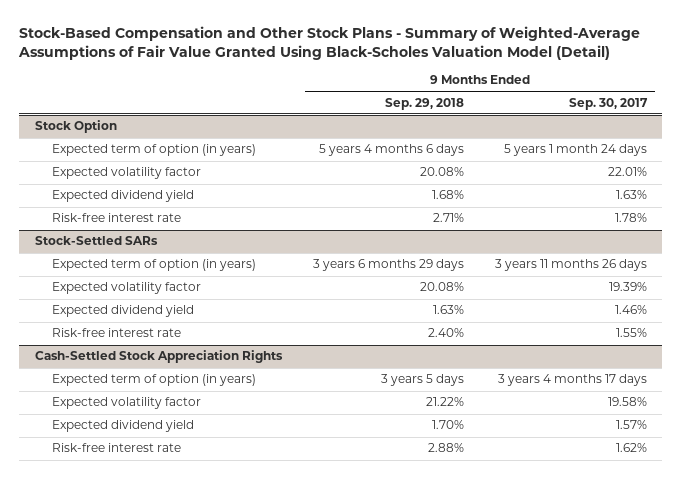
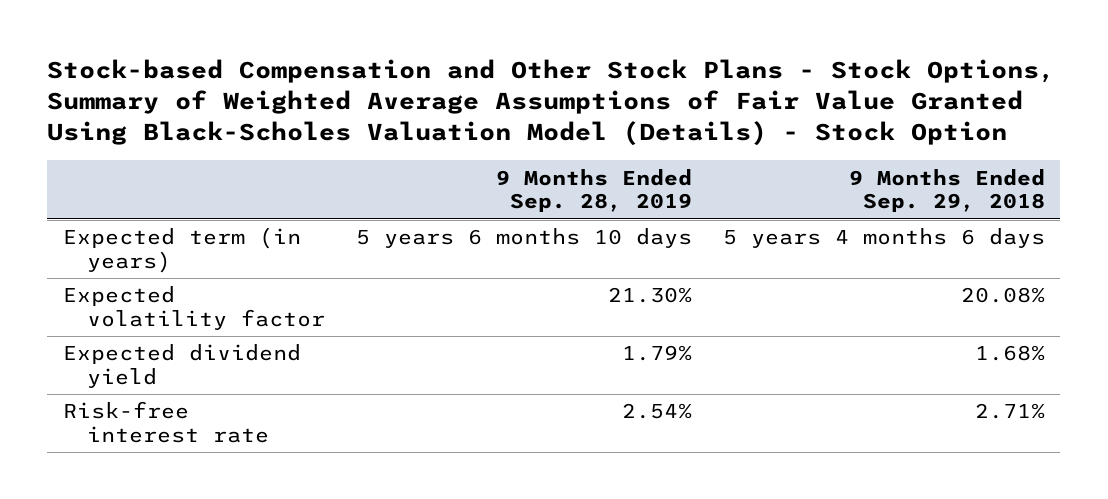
[18,26,641,60] Stock-Based Compensation and Other Stock Plans - Summary of Weighted-Average Assumptions of Fair Value Granted Using Black-Scholes Valuation Model (Detail) -> [47,59,1056,147] Stock-based Compensation and Other Stock Plans - Stock Options, Summary of Weighted Average Assumptions of Fair Value Granted Using Black-Scholes Valuation Model (Details) - Stock Option
[568,97,648,110] Sep. 30, 2017 -> none
none -> [495,168,692,213] 9 Months Ended Sep. 28, 2019
[34,120,117,134] Stock Option -> none
[51,144,256,157] Expected term of option (in years) -> [62,227,301,273] Expected term (in years)
[34,236,158,246] Stock-Settled SARs -> none
[51,259,256,272] Expected term of option (in years) -> none
[51,282,201,295] Expected volatility factor -> none
[51,305,194,318] Expected dividend yield -> none
[51,328,181,338] Risk-free interest rate -> none
[34,350,283,364] Cash-Settled Stock Appreciation Rights -> none
[51,374,256,387] Expected term of option (in years) -> none
[51,397,201,410] Expected volatility factor -> none
[51,420,194,433] Expected dividend yield -> none
[51,443,181,453] Risk-free interest rate -> none

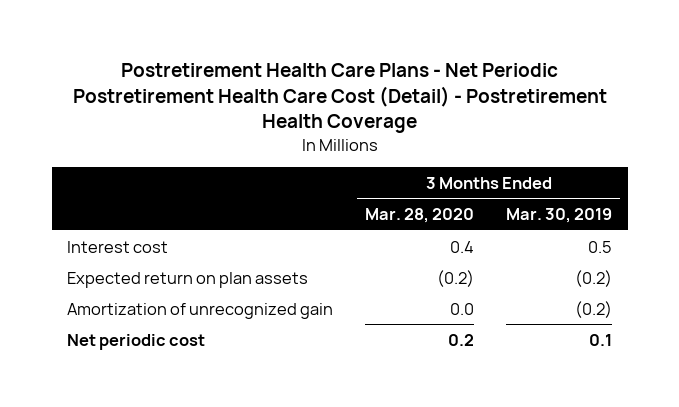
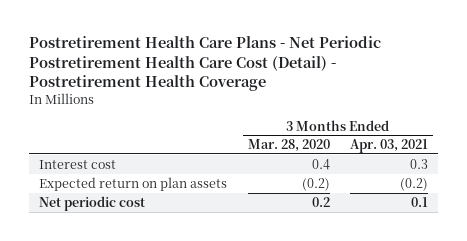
[505,208,612,224] Mar. 30, 2019 -> none
none -> [350,139,429,154] Apr. 03, 2021
[67,302,334,319] Amortization of unrecognized gain -> none

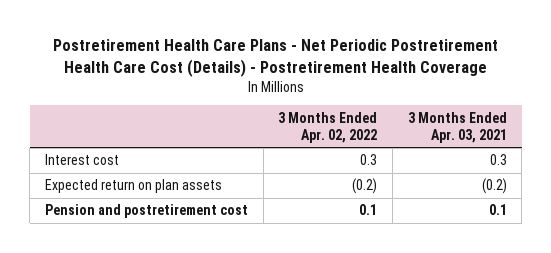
[28,36,381,92] Postretirement Health Care Plans - Net Periodic Postretirement Health Care Cost (Detail) - Postretirement Health Coverage -> [52,39,498,77] Postretirement Health Care Plans - Net Periodic Postretirement Health Care Cost (Details) - Postretirement Health Coverage
[247,139,330,153] Mar. 28, 2020 -> none
none -> [278,111,378,143] 3 Months Ended Apr. 02, 2022
[39,195,146,211] Net periodic cost -> [44,204,248,219] Pension and postretirement cost

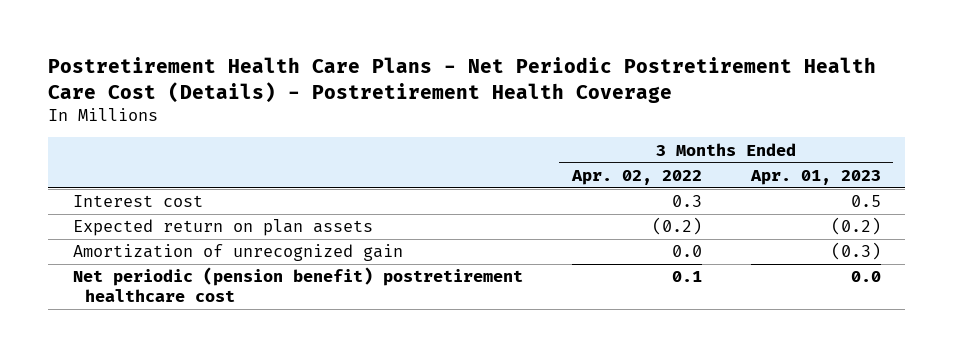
[407,111,507,143] 3 Months Ended Apr. 03, 2021 -> none
none -> [749,169,881,185] Apr. 01, 2023
none -> [72,244,403,262] Amortization of unrecognized gain
[44,204,248,219] Pension and postretirement cost -> [72,267,523,302] Net periodic (pension benefit) postretirement healthcare cost

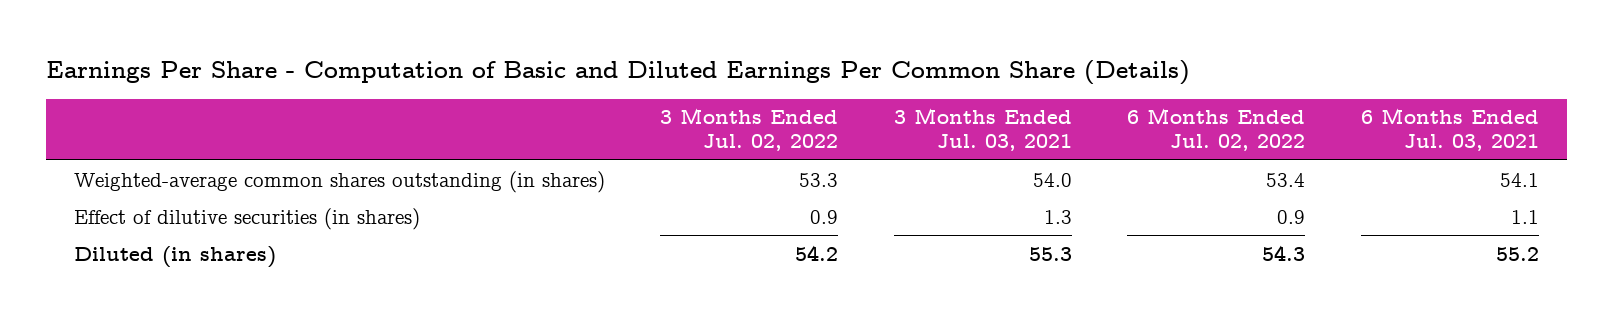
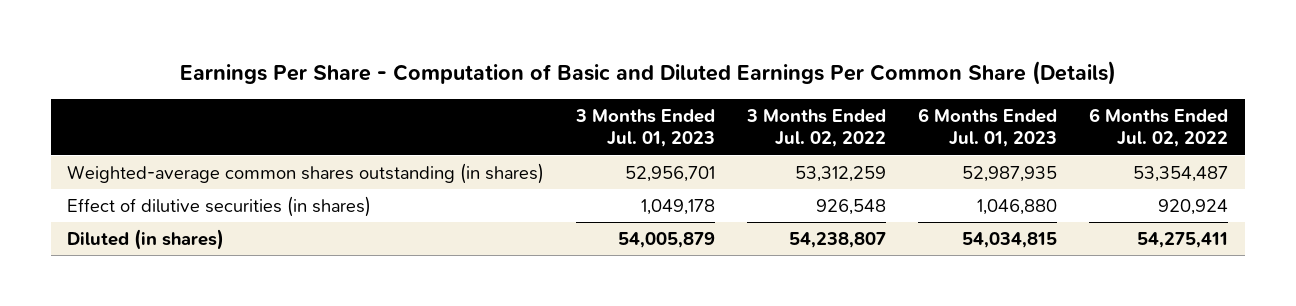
[893,108,1072,152] 3 Months Ended Jul. 03, 2021 -> none
[1360,108,1539,152] 6 Months Ended Jul. 03, 2021 -> none
none -> [575,108,716,148] 3 Months Ended Jul. 01, 2023
none -> [918,107,1058,148] 6 Months Ended Jul. 01, 2023
[799,172,839,187] 53.3 -> [795,165,887,182] 53,312,259
[1266,172,1306,187] 53.4 -> [1133,165,1229,182] 53,354,487
[810,209,839,224] 0.9 -> [816,198,887,215] 926,548
[1277,209,1306,224] 0.9 -> [1158,198,1229,215] 920,924
[795,244,839,261] 54.2 -> [789,231,887,248] 54,238,807
[1262,244,1306,261] 54.3 -> [1137,231,1229,248] 54,275,411

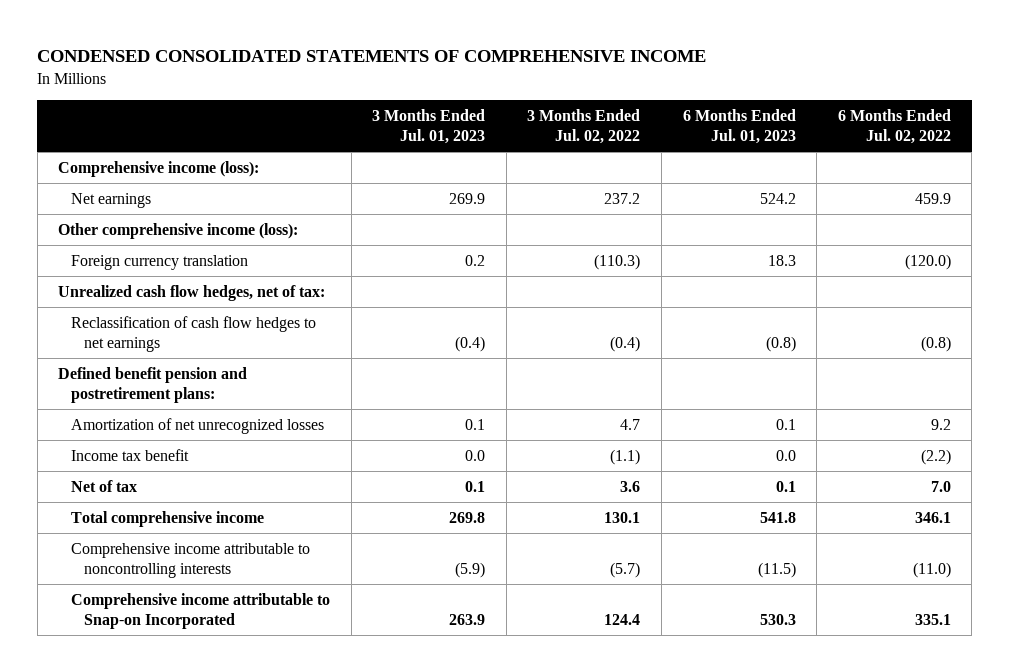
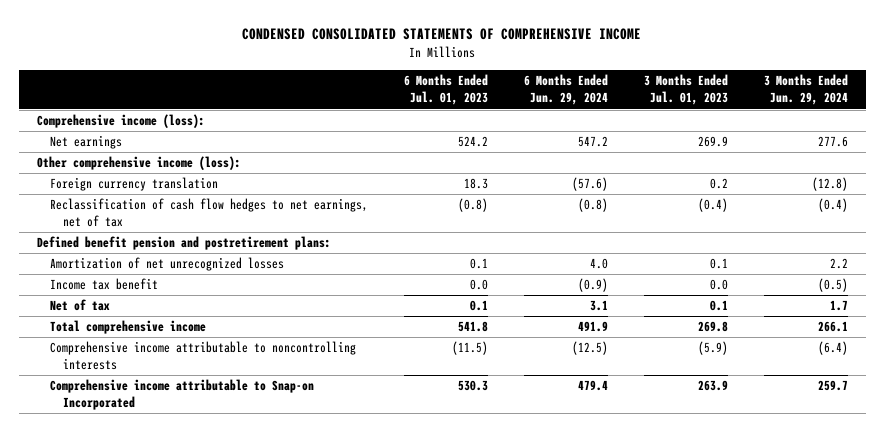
[527,109,641,144] 3 Months Ended Jul. 02, 2022 -> none
[837,109,951,144] 6 Months Ended Jul. 02, 2022 -> none
none -> [523,74,608,106] 6 Months Ended Jun. 29, 2024
none -> [763,74,848,106] 3 Months Ended Jun. 29, 2024
[58,284,326,301] Unrealized cash flow hedges, net of tax: -> none
[71,315,317,352] Reclassification of cash flow hedges to net earnings -> [49,198,368,228] Reclassification of cash flow hedges to net earnings, net of tax

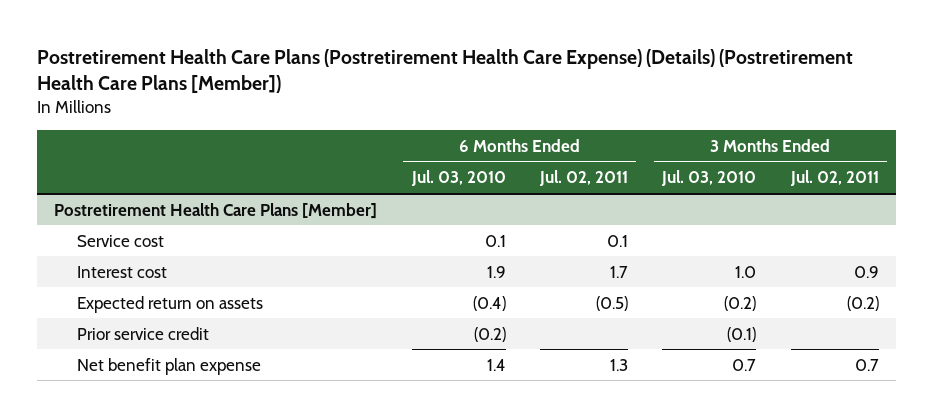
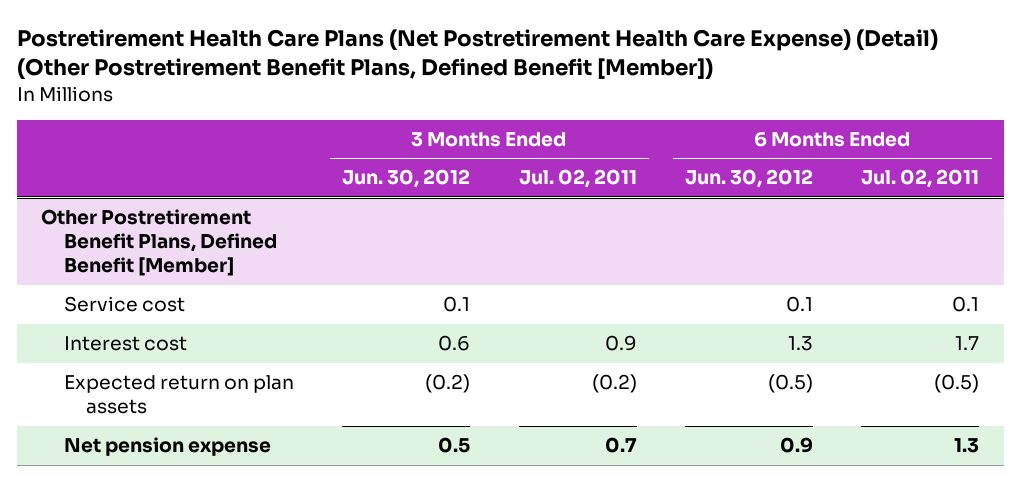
[36,48,853,94] Postretirement Health Care Plans (Postretirement Health Care Expense) (Details) (Postretirement Health Care Plans [Member]) -> [16,29,938,80] Postretirement Health Care Plans (Net Postretirement Health Care Expense) (Detail) (Other Postretirement Benefit Plans, Defined Benefit [Member])
[410,170,506,187] Jul. 03, 2010 -> none
[661,170,757,187] Jul. 03, 2010 -> none
none -> [342,169,471,189] Jun. 30, 2012
none -> [685,169,814,189] Jun. 30, 2012
[54,202,378,219] Postretirement Health Care Plans [Member] -> none
none -> [41,209,277,277] Other Postretirement Benefit Plans, Defined Benefit [Member]
[76,326,209,340] Prior service credit -> none
[76,295,263,313] Expected return on assets -> [63,375,294,415] Expected return on plan assets
[76,357,261,375] Net benefit plan expense -> [63,437,271,457] Net pension expense

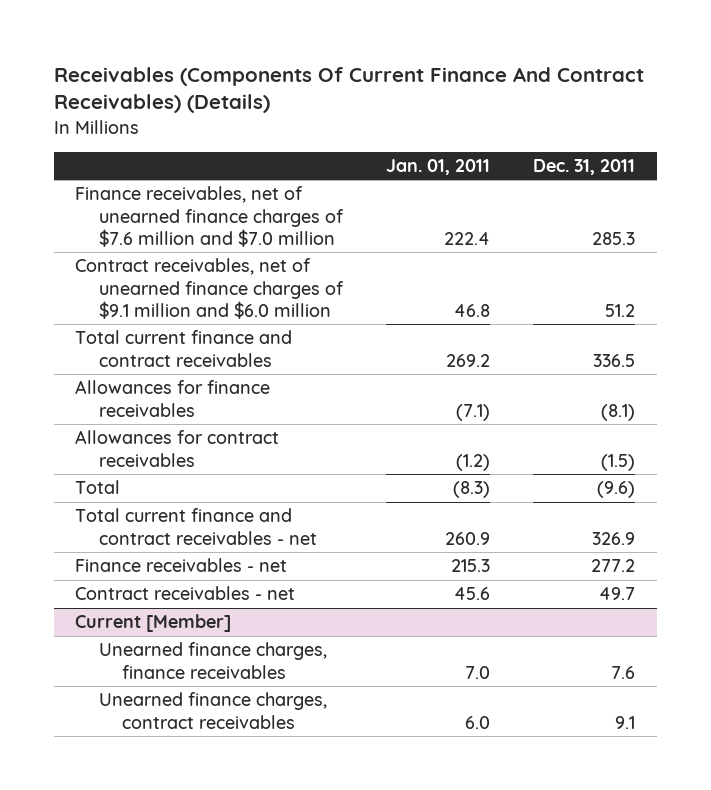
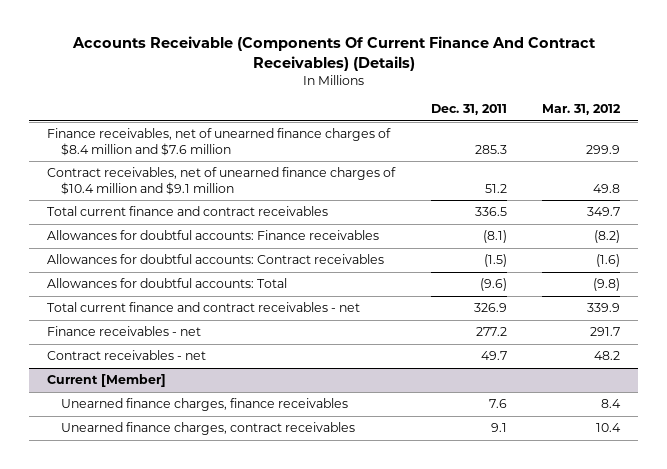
[53,66,644,114] Receivables (Components Of Current Finance And Contract Receivables) (Details) -> [71,36,596,71] Accounts Receivable (Components Of Current Finance And Contract Receivables) (Details)
[386,158,491,175] Jan. 01, 2011 -> none
none -> [542,104,622,116] Mar. 31, 2012
[75,186,344,247] Finance receivables, net of unearned finance charges of $7.6 million and $7.0 million -> [46,128,391,156] Finance receivables, net of unearned finance charges of $8.4 million and $7.6 million
[75,258,344,319] Contract receivables, net of unearned finance charges of $9.1 million and $6.0 million -> [46,167,396,195] Contract receivables, net of unearned finance charges of $10.4 million and $9.1 million
[75,380,271,417] Allowances for finance receivables -> [46,230,379,241] Allowances for doubtful accounts: Finance receivables
[75,430,280,467] Allowances for contract receivables -> [46,254,384,265] Allowances for doubtful accounts: Contract receivables
[75,480,121,495] Total -> [46,278,287,289] Allowances for doubtful accounts: Total

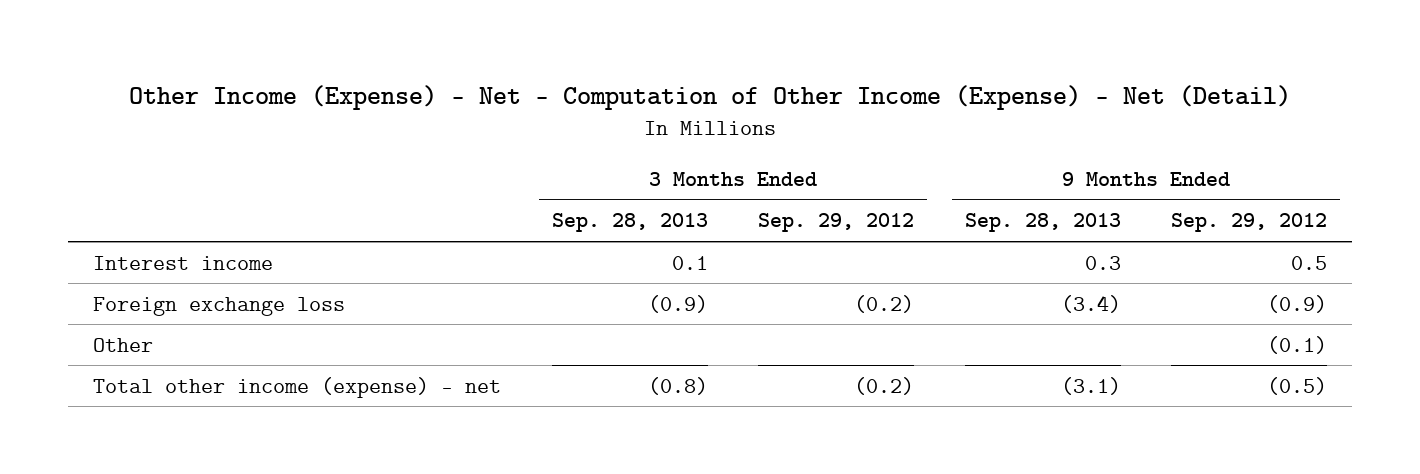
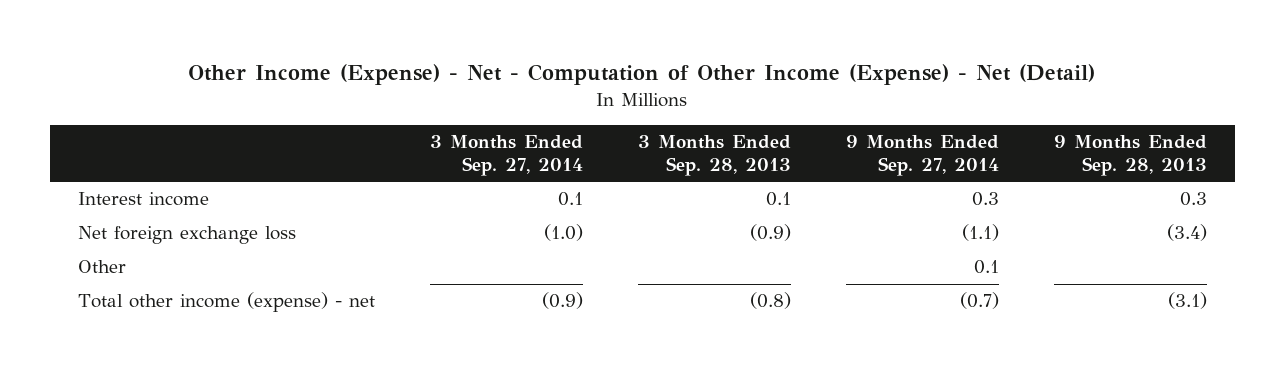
[758,213,915,233] Sep. 29, 2012 -> none
[1171,213,1328,233] Sep. 29, 2012 -> none
none -> [429,135,583,176] 3 Months Ended Sep. 27, 2014
none -> [846,135,1000,176] 9 Months Ended Sep. 27, 2014
[93,296,346,316] Foreign exchange loss -> [77,226,296,245] Net foreign exchange loss

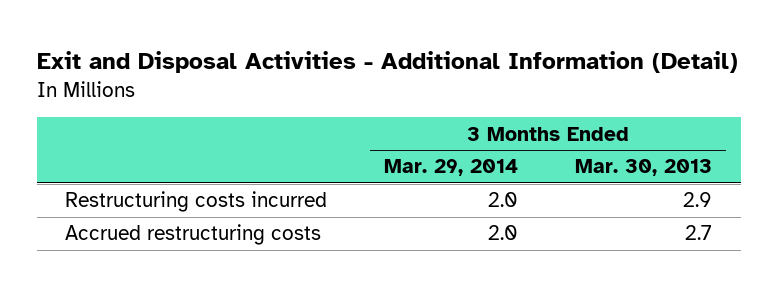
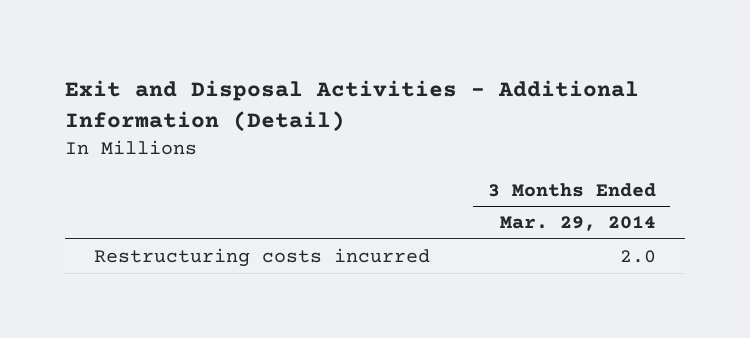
[575,159,713,177] Mar. 30, 2013 -> none
[65,224,322,246] Accrued restructuring costs -> none

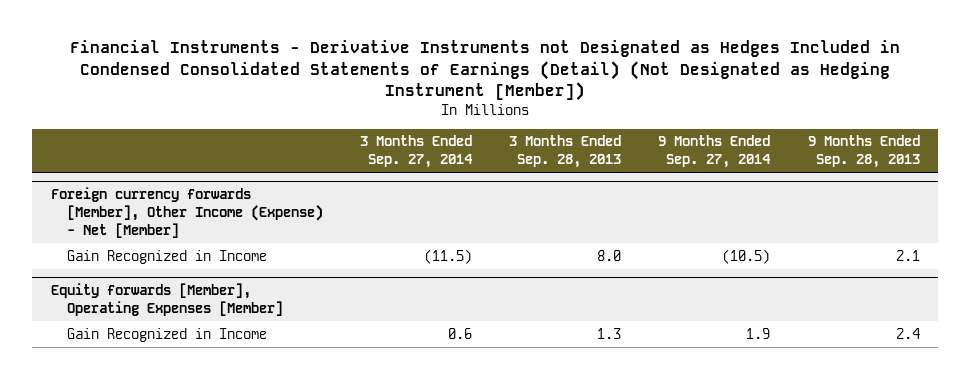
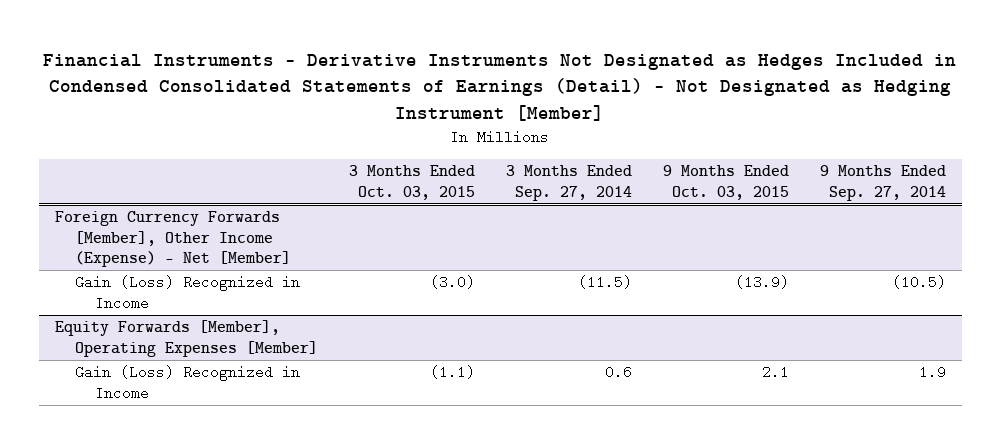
[70,40,901,102] Financial Instruments - Derivative Instruments not Designated as Hedges Included in Condensed Consolidated Statements of Earnings (Detail) (Not Designated as Hedging Instrument [Member]) -> [43,53,957,121] Financial Instruments - Derivative Instruments Not Designated as Hedges Included in Condensed Consolidated Statements of Earnings (Detail) - Not Designated as Hedging Instrument [Member]
[509,135,622,169] 3 Months Ended Sep. 28, 2013 -> none
[807,135,920,169] 9 Months Ended Sep. 28, 2013 -> none
none -> [348,165,475,200] 3 Months Ended Oct. 03, 2015
none -> [663,165,790,200] 9 Months Ended Oct. 03, 2015
[50,187,323,238] Foreign currency forwards [Member], Other Income (Expense) - Net [Member] -> [54,211,291,267] Foreign Currency Forwards [Member], Other Income (Expense) - Net [Member]
[66,249,267,264] Gain Recognized in Income -> [74,275,300,310] Gain (Loss) Recognized in Income
[50,283,283,317] Equity forwards [Member], Operating Expenses [Member] -> [54,320,318,357] Equity Forwards [Member], Operating Expenses [Member]
[66,327,267,342] Gain Recognized in Income -> [74,365,300,400] Gain (Loss) Recognized in Income

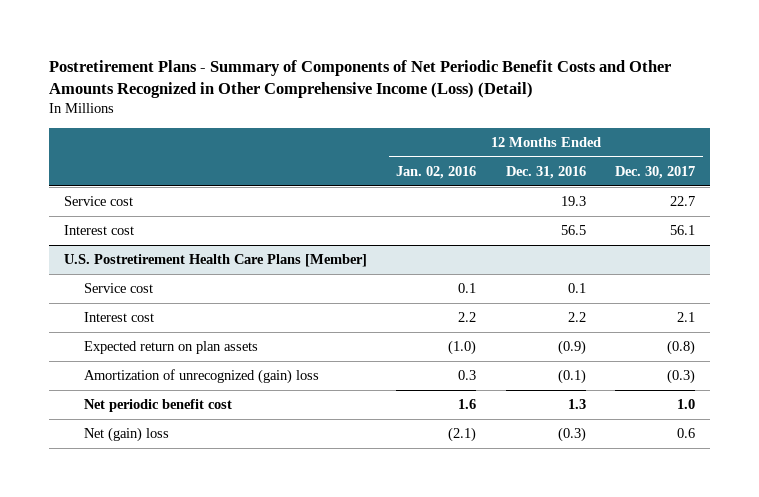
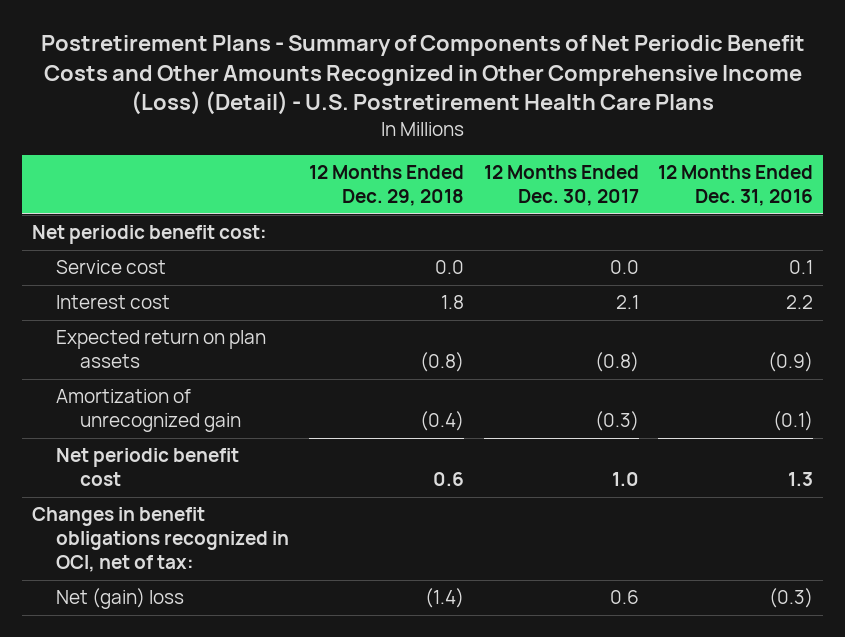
[49,59,672,98] Postretirement Plans - Summary of Components of Net Periodic Benefit Costs and Other Amounts Recognized in Other Comprehensive Income (Loss) (Detail) -> [40,35,805,116] Postretirement Plans - Summary of Components of Net Periodic Benefit Costs and Other Amounts Recognized in Other Comprehensive Income (Loss) (Detail) - U.S. Postretirement Health Care Plans
[396,165,477,179] Jan. 02, 2016 -> none
none -> [308,165,464,206] 12 Months Ended Dec. 29, 2018
[64,225,135,236] Interest cost -> none
[64,254,368,268] U.S. Postretirement Health Care Plans [Member] -> none
[83,283,153,294] Service cost -> none
none -> [31,225,267,245] Net periodic benefit cost:
[560,196,586,207] 19.3 -> [789,260,814,275] 0.1
[670,196,696,207] 22.7 -> [609,260,639,275] 0.0
[83,369,319,385] Amortization of unrecognized (gain) loss -> [55,389,241,433] Amortization of unrecognized gain
none -> [31,507,289,573] Changes in benefit obligations recognized in OCI, net of tax:

